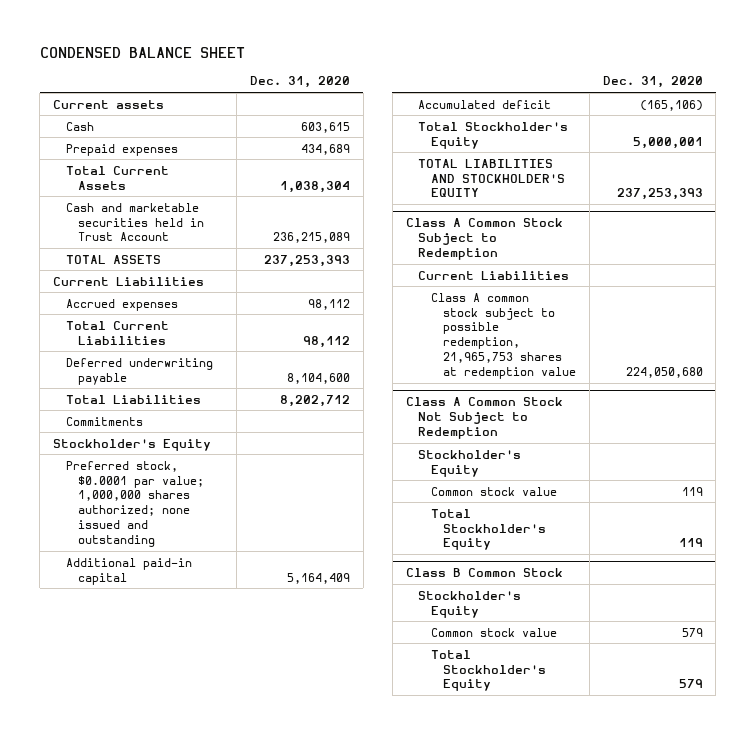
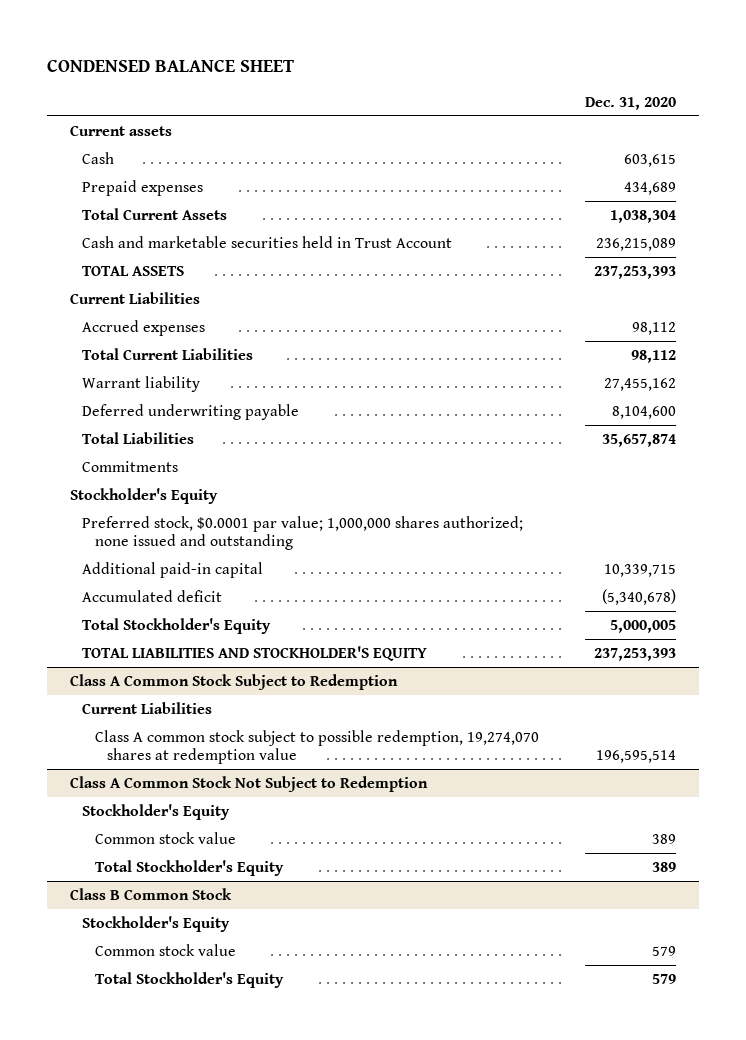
none -> [82,375,201,392] Warrant liability
[280,394,351,407] 8,202,712 -> [601,433,676,447] 35,657,874
[287,572,351,584] 5,164,409 -> [603,563,676,577] 10,339,715
[639,99,703,111] (165,106) -> [601,588,676,605] (5,340,678)
[632,136,703,149] 5,000,001 -> [609,619,676,633] 5,000,005
[430,292,577,379] Class A common stock subject to possible redemption, 21,965,753 shares at redemption value -> [94,729,539,765] Class A common stock subject to possible redemption, 19,274,070 shares at redemption value
[625,366,703,378] 224,050,680 -> [595,750,676,764] 196,595,514
[681,486,703,496] 119 -> [651,833,676,844] 389
[678,538,703,548] 119 -> [651,861,676,872] 389

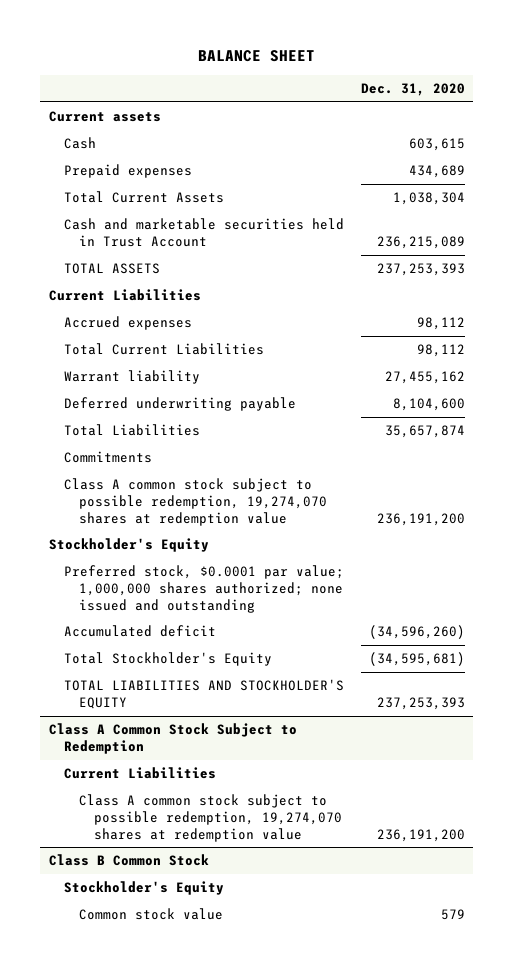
[46,59,294,73] CONDENSED BALANCE SHEET -> [197,50,315,63] BALANCE SHEET
none -> [63,478,327,526] Class A common stock subject to possible redemption, 19,274,070 shares at redemption value
[82,561,264,578] Additional paid-in capital -> none
[601,588,676,605] (5,340,678) -> [368,625,465,640] (34,596,260)
[609,619,676,633] 5,000,005 -> [368,652,465,667] (34,595,681)
[70,775,429,792] Class A Common Stock Not Subject to Redemption -> none
[82,803,231,820] Stockholder's Equity -> none
[94,831,236,844] Common stock value -> none
[94,859,284,876] Total Stockholder's Equity -> none
[595,750,676,764] 196,595,514 -> [376,828,465,842] 236,191,200
[94,971,284,988] Total Stockholder's Equity -> none

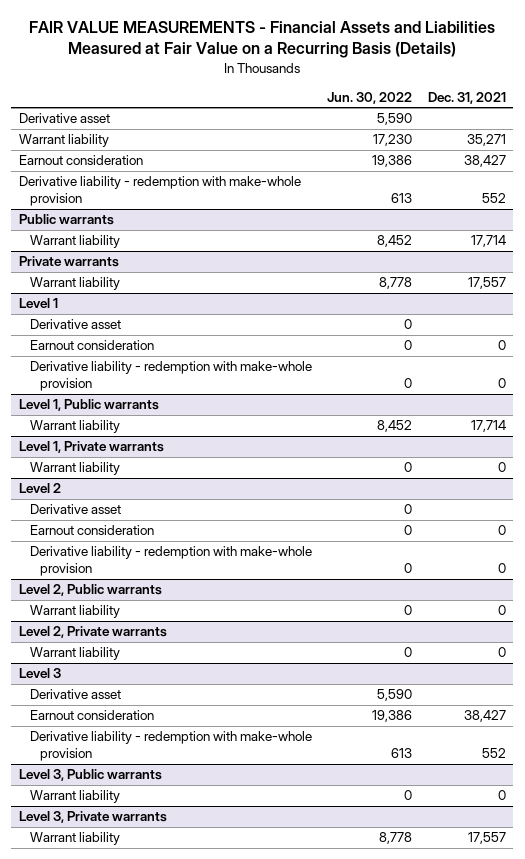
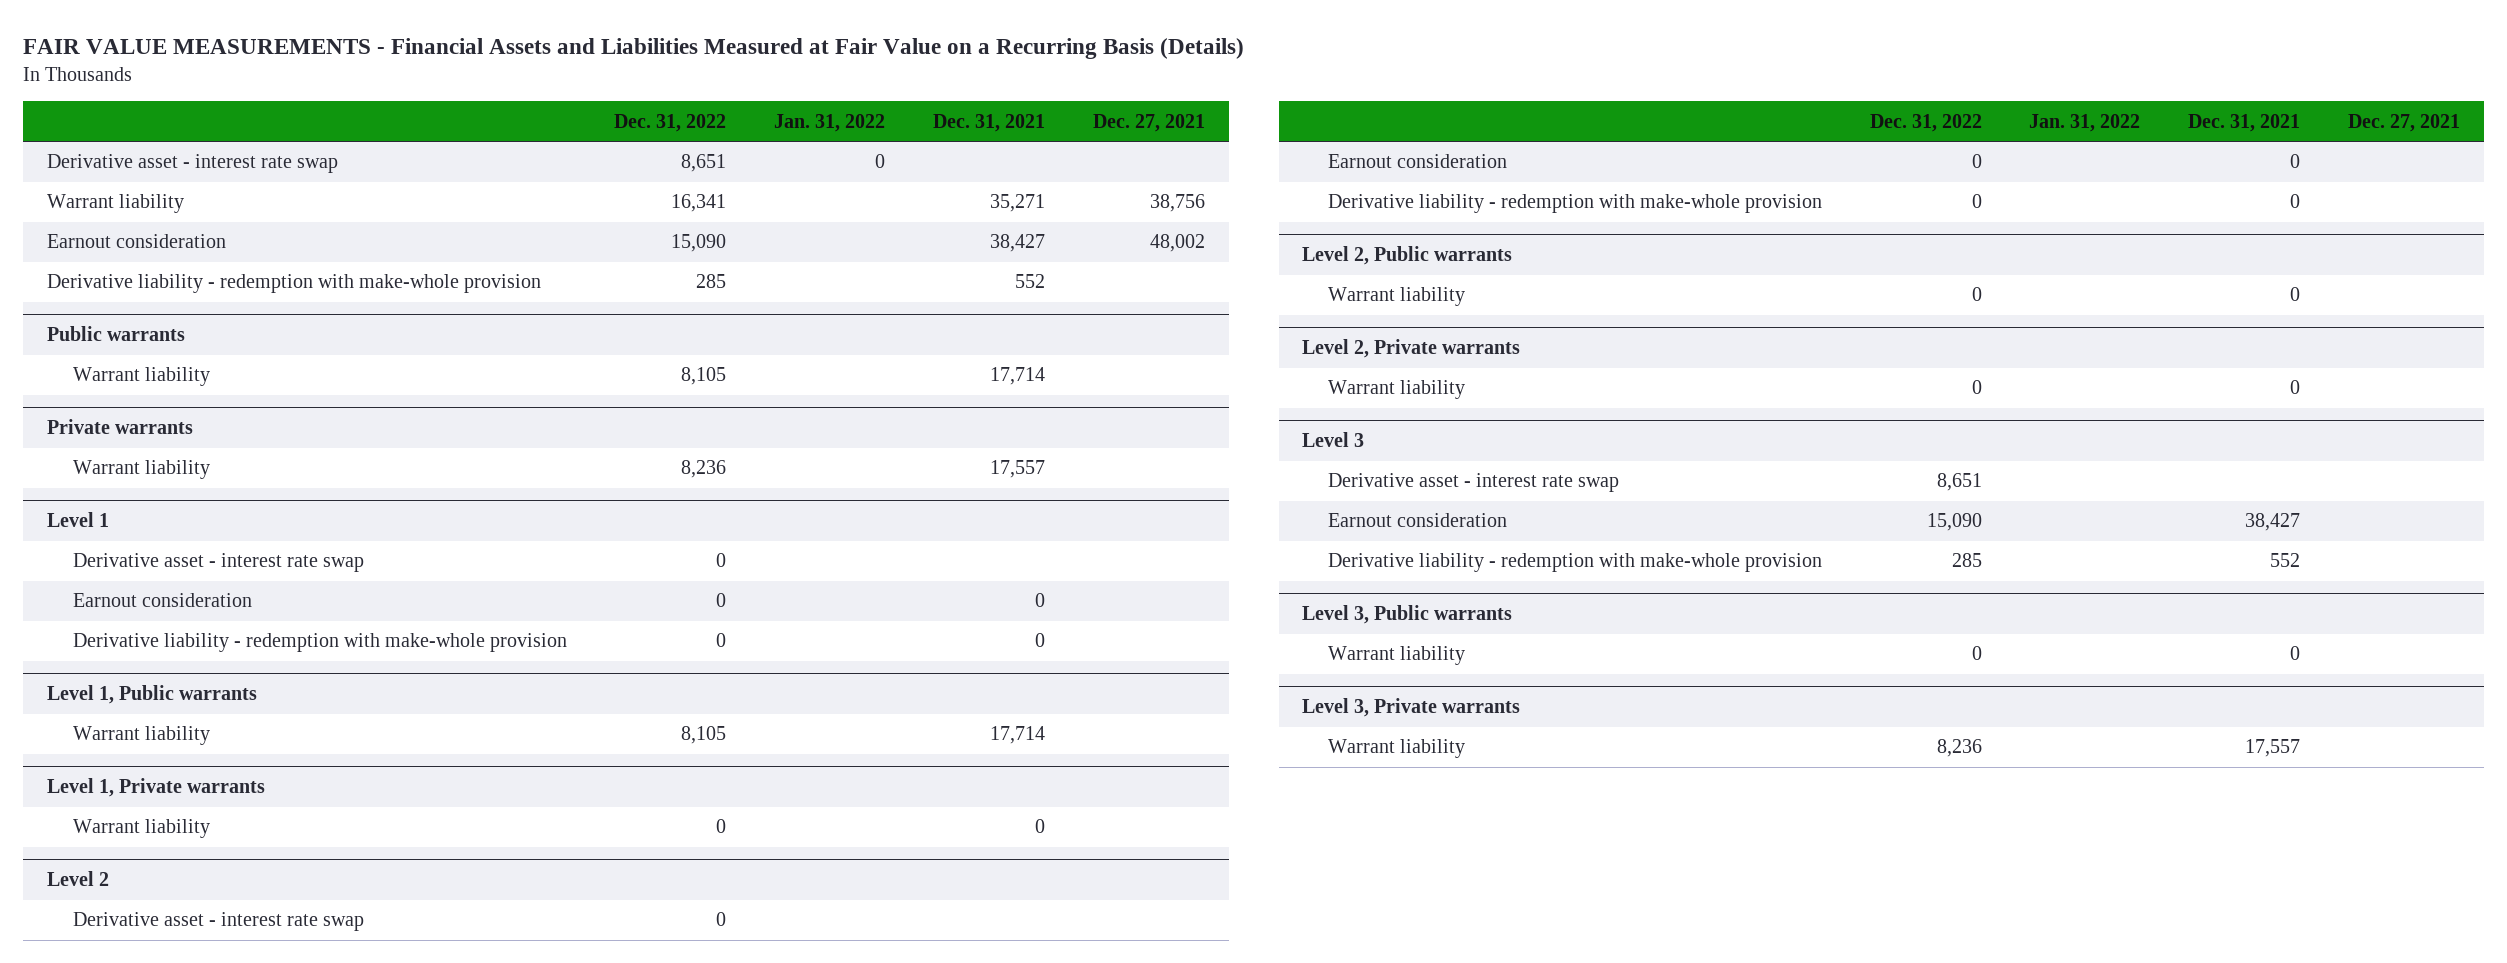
[327,91,413,104] Jun. 30, 2022 -> none
none -> [614,113,727,132] Dec. 31, 2022
none -> [774,113,886,132] Jan. 31, 2022
none -> [1092,113,1205,132] Dec. 27, 2021
[19,113,111,124] Derivative asset -> [47,154,339,174] Derivative asset - interest rate swap
[29,319,121,330] Derivative asset -> [72,553,364,573] Derivative asset - interest rate swap
[29,504,121,515] Derivative asset -> [72,912,364,932] Derivative asset - interest rate swap
[29,689,121,700] Derivative asset -> [1327,473,1619,493] Derivative asset - interest rate swap

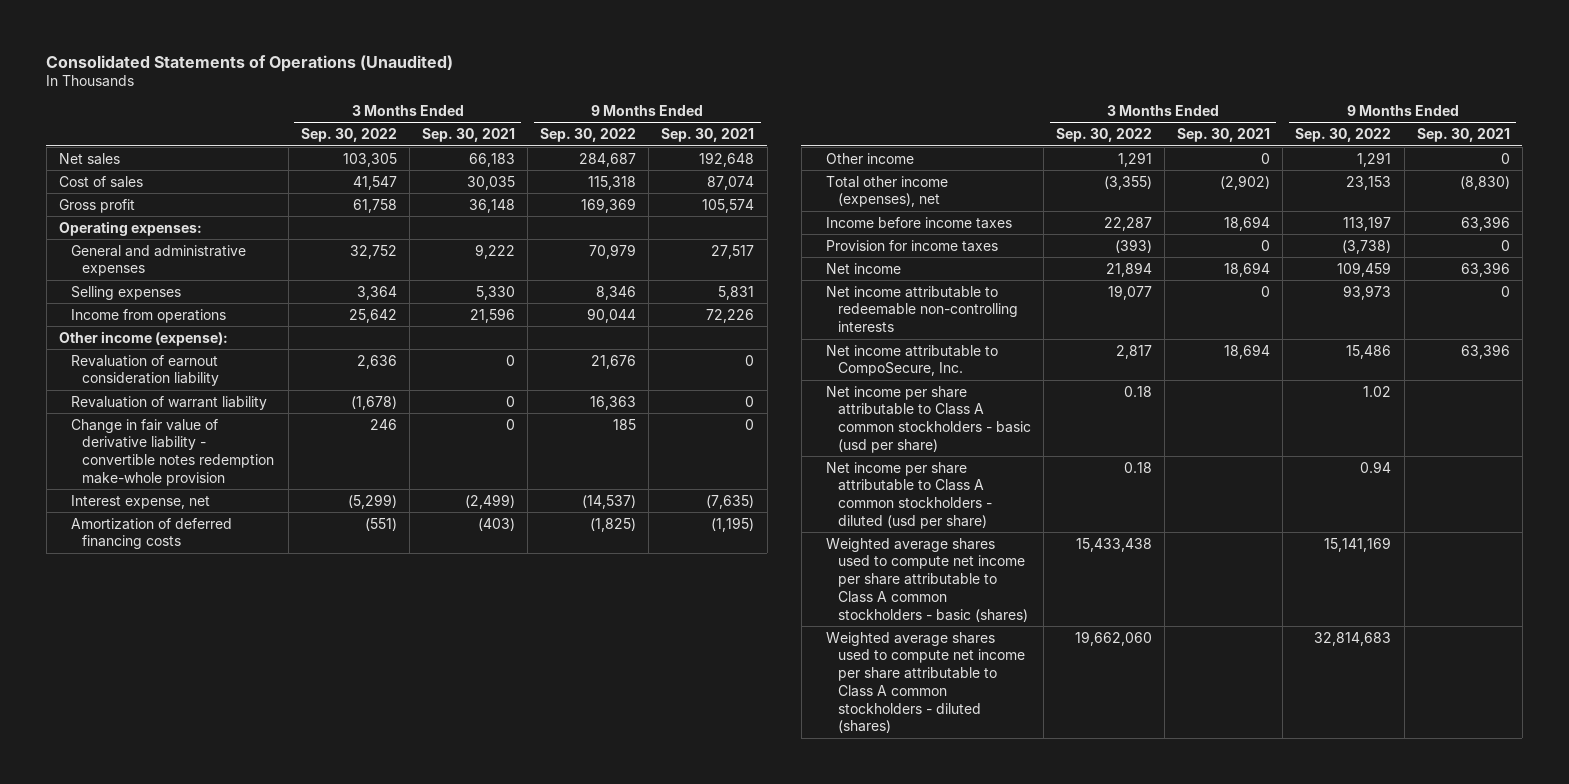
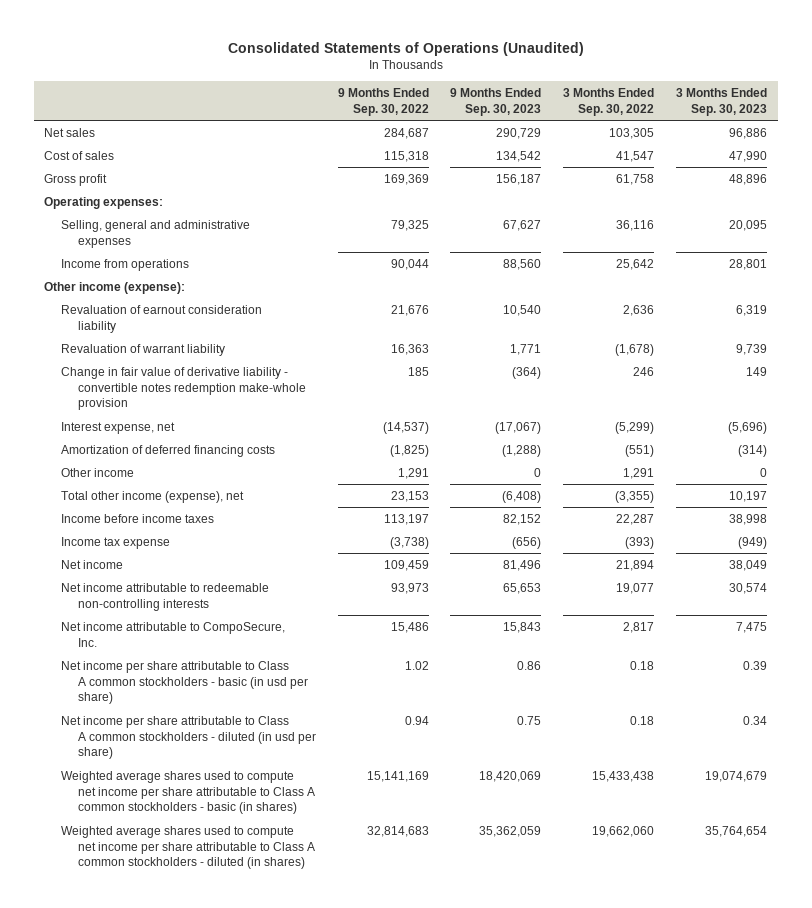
[421,128,515,143] Sep. 30, 2021 -> none
[661,128,755,143] Sep. 30, 2021 -> none
none -> [450,88,542,116] 9 Months Ended Sep. 30, 2023
none -> [676,88,768,116] 3 Months Ended Sep. 30, 2023
[70,285,181,300] Selling expenses -> none
[70,244,246,277] General and administrative expenses -> [61,219,251,248] Selling, general and administrative expenses
[349,244,397,259] 32,752 -> [616,219,655,231] 36,116
[589,243,637,259] 70,979 -> [390,219,429,231] 79,325
[825,175,948,208] Total other income (expenses), net -> [61,490,245,503] Total other income (expense), net
[825,239,998,252] Provision for income taxes -> [61,536,171,549] Income tax expense
[825,385,1031,453] Net income per share attributable to Class A common stockholders - basic (usd per share) -> [61,660,308,705] Net income per share attributable to Class A common stockholders - basic (in usd per share)
[825,461,992,529] Net income per share attributable to Class A common stockholders - diluted (usd per share) -> [61,715,316,760] Net income per share attributable to Class A common stockholders - diluted (in usd per share)
[825,537,1028,622] Weighted average shares used to compute net income per share attributable to Class A common stockholders - basic (shares) -> [61,770,315,815] Weighted average shares used to compute net income per share attributable to Class A common stockholders - basic (in shares)
[825,631,1025,734] Weighted average shares used to compute net income per share attributable to Class A common stockholders - diluted (shares) -> [61,825,315,870] Weighted average shares used to compute net income per share attributable to Class A common stockholders - diluted (in shares)

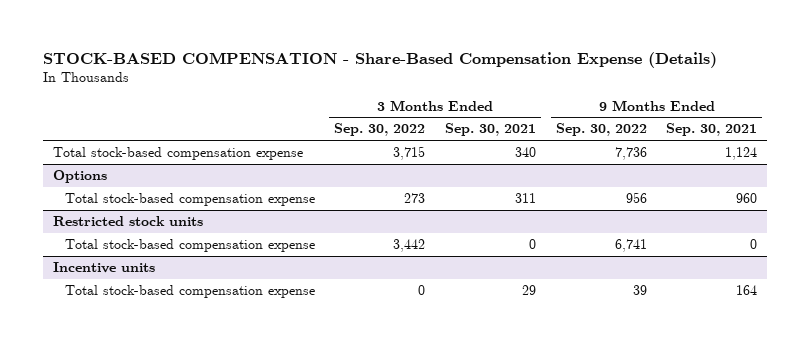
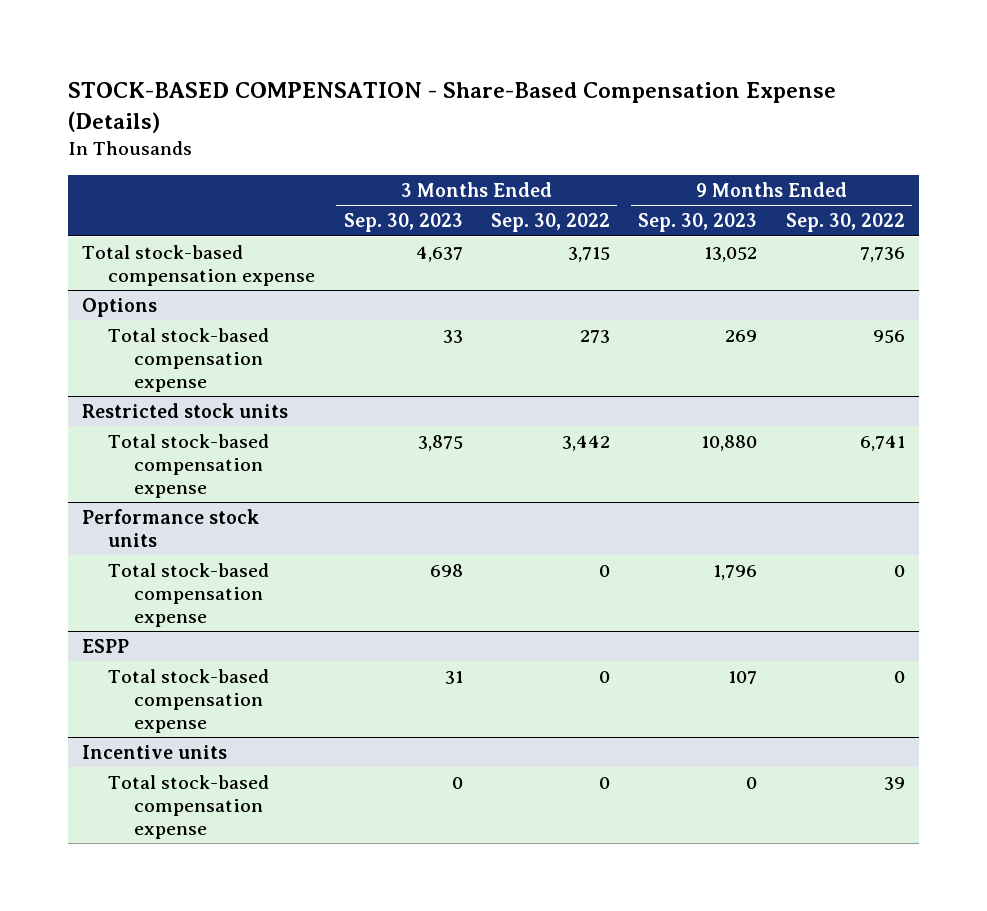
[445,123,537,137] Sep. 30, 2021 -> none
[666,123,758,137] Sep. 30, 2021 -> none
none -> [343,213,463,233] Sep. 30, 2023
none -> [638,213,758,233] Sep. 30, 2023
none -> [82,508,260,547] Performance stock units
none -> [108,562,270,627] Total stock-based compensation expense
none -> [82,638,130,653] ESPP
none -> [108,668,270,733] Total stock-based compensation expense

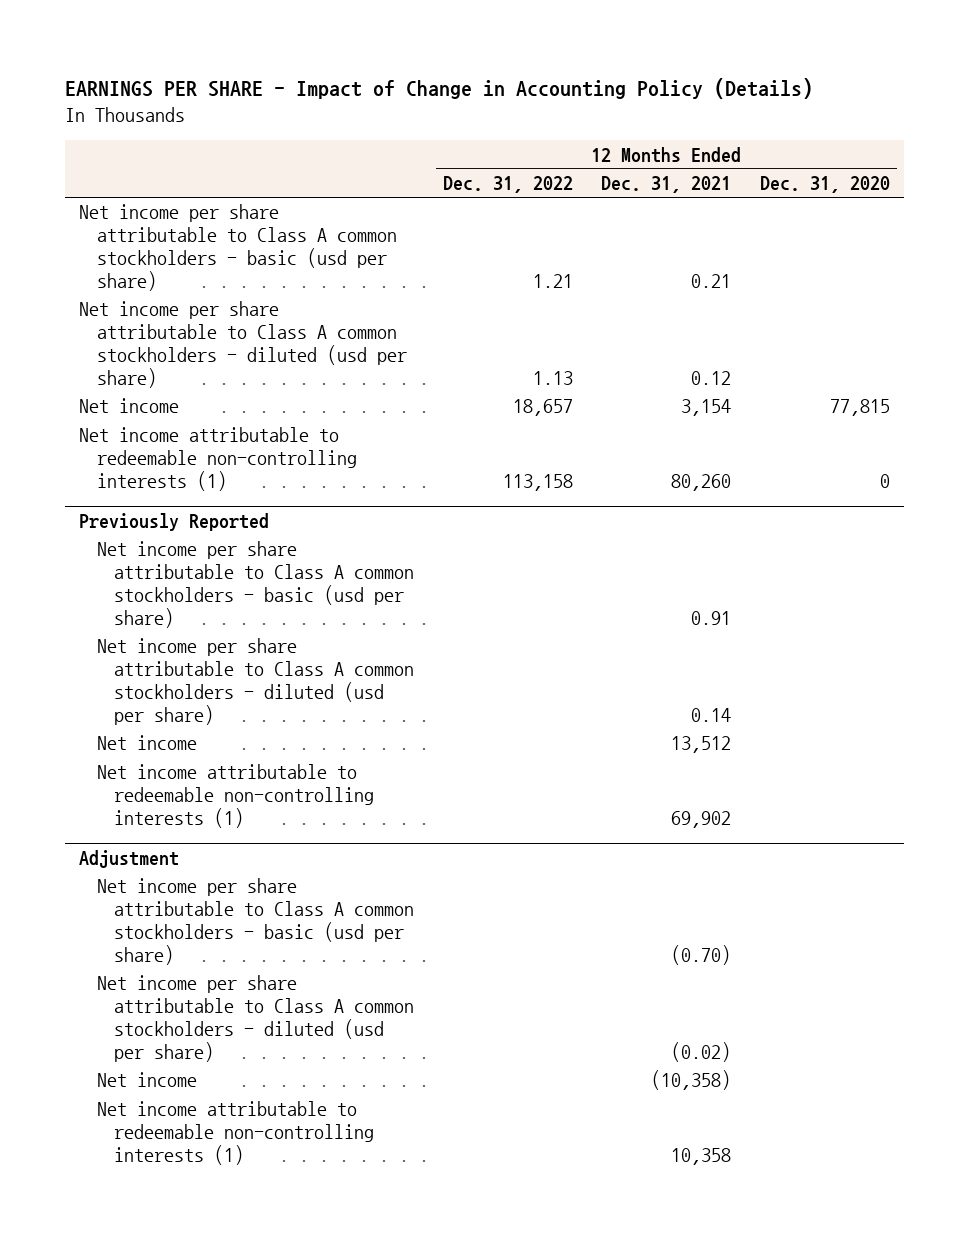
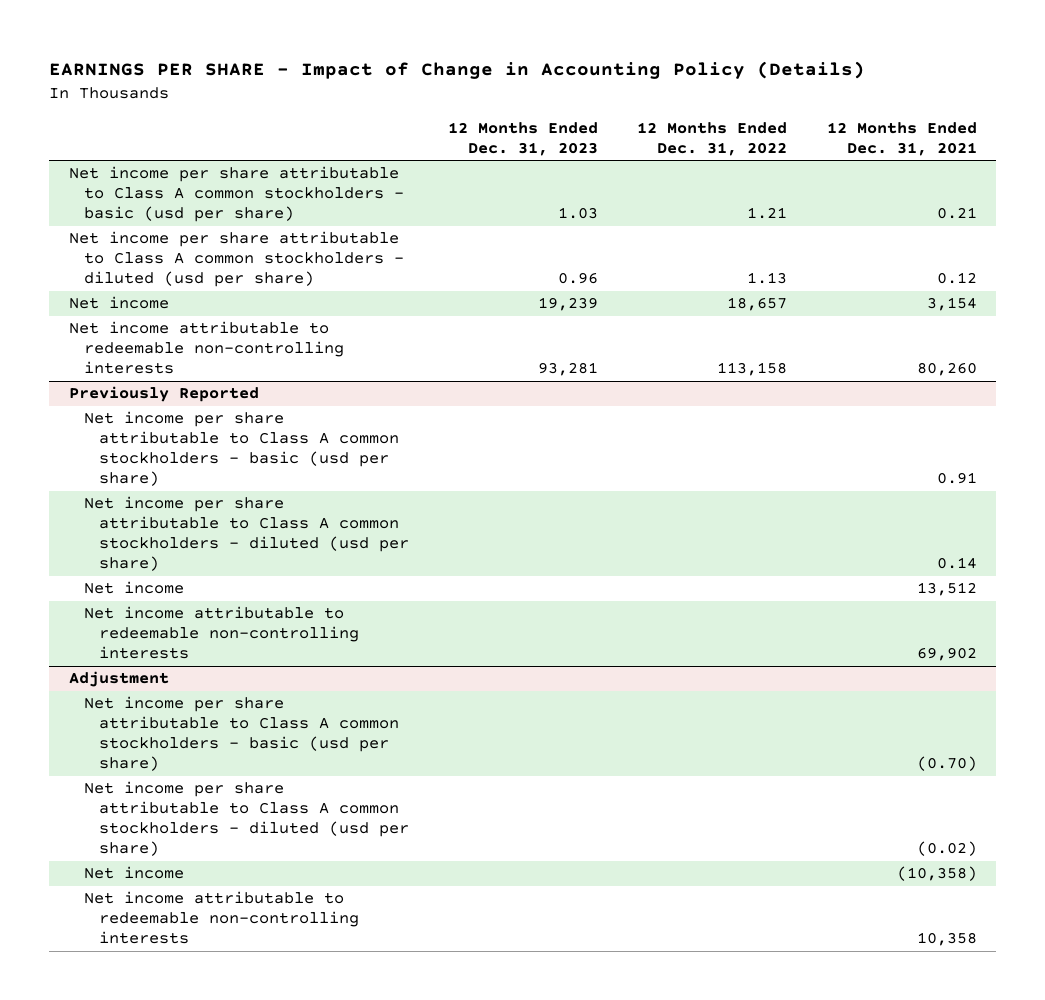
[759,176,890,194] Dec. 31, 2020 -> none
none -> [448,121,599,156] 12 Months Ended Dec. 31, 2023
[79,427,357,492] Net income attributable to redeemable non-controlling interests (1) -> [68,321,344,375] Net income attributable to redeemable non-controlling interests
[96,764,375,829] Net income attributable to redeemable non-controlling interests (1) -> [83,606,359,660] Net income attributable to redeemable non-controlling interests
[96,1101,375,1166] Net income attributable to redeemable non-controlling interests (1) -> [83,891,359,945] Net income attributable to redeemable non-controlling interests

